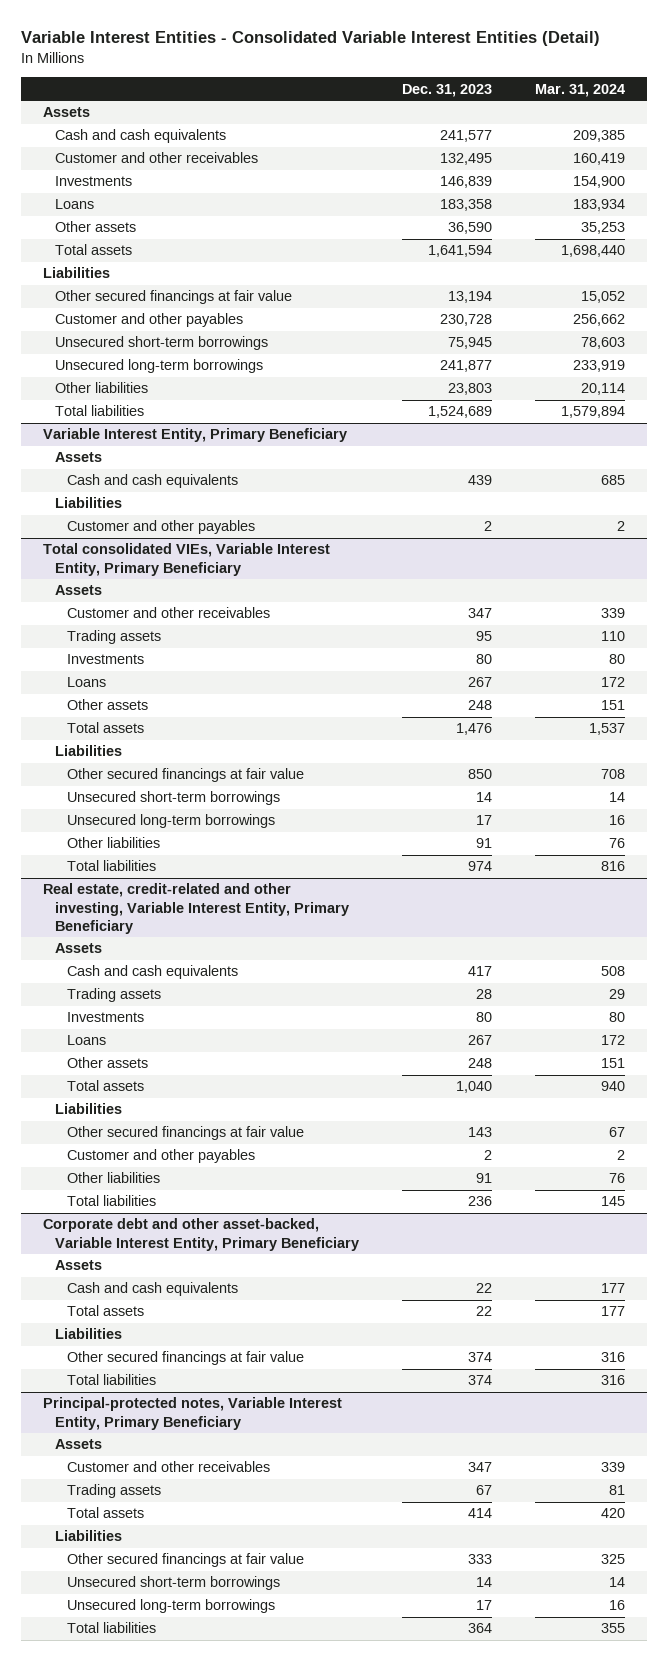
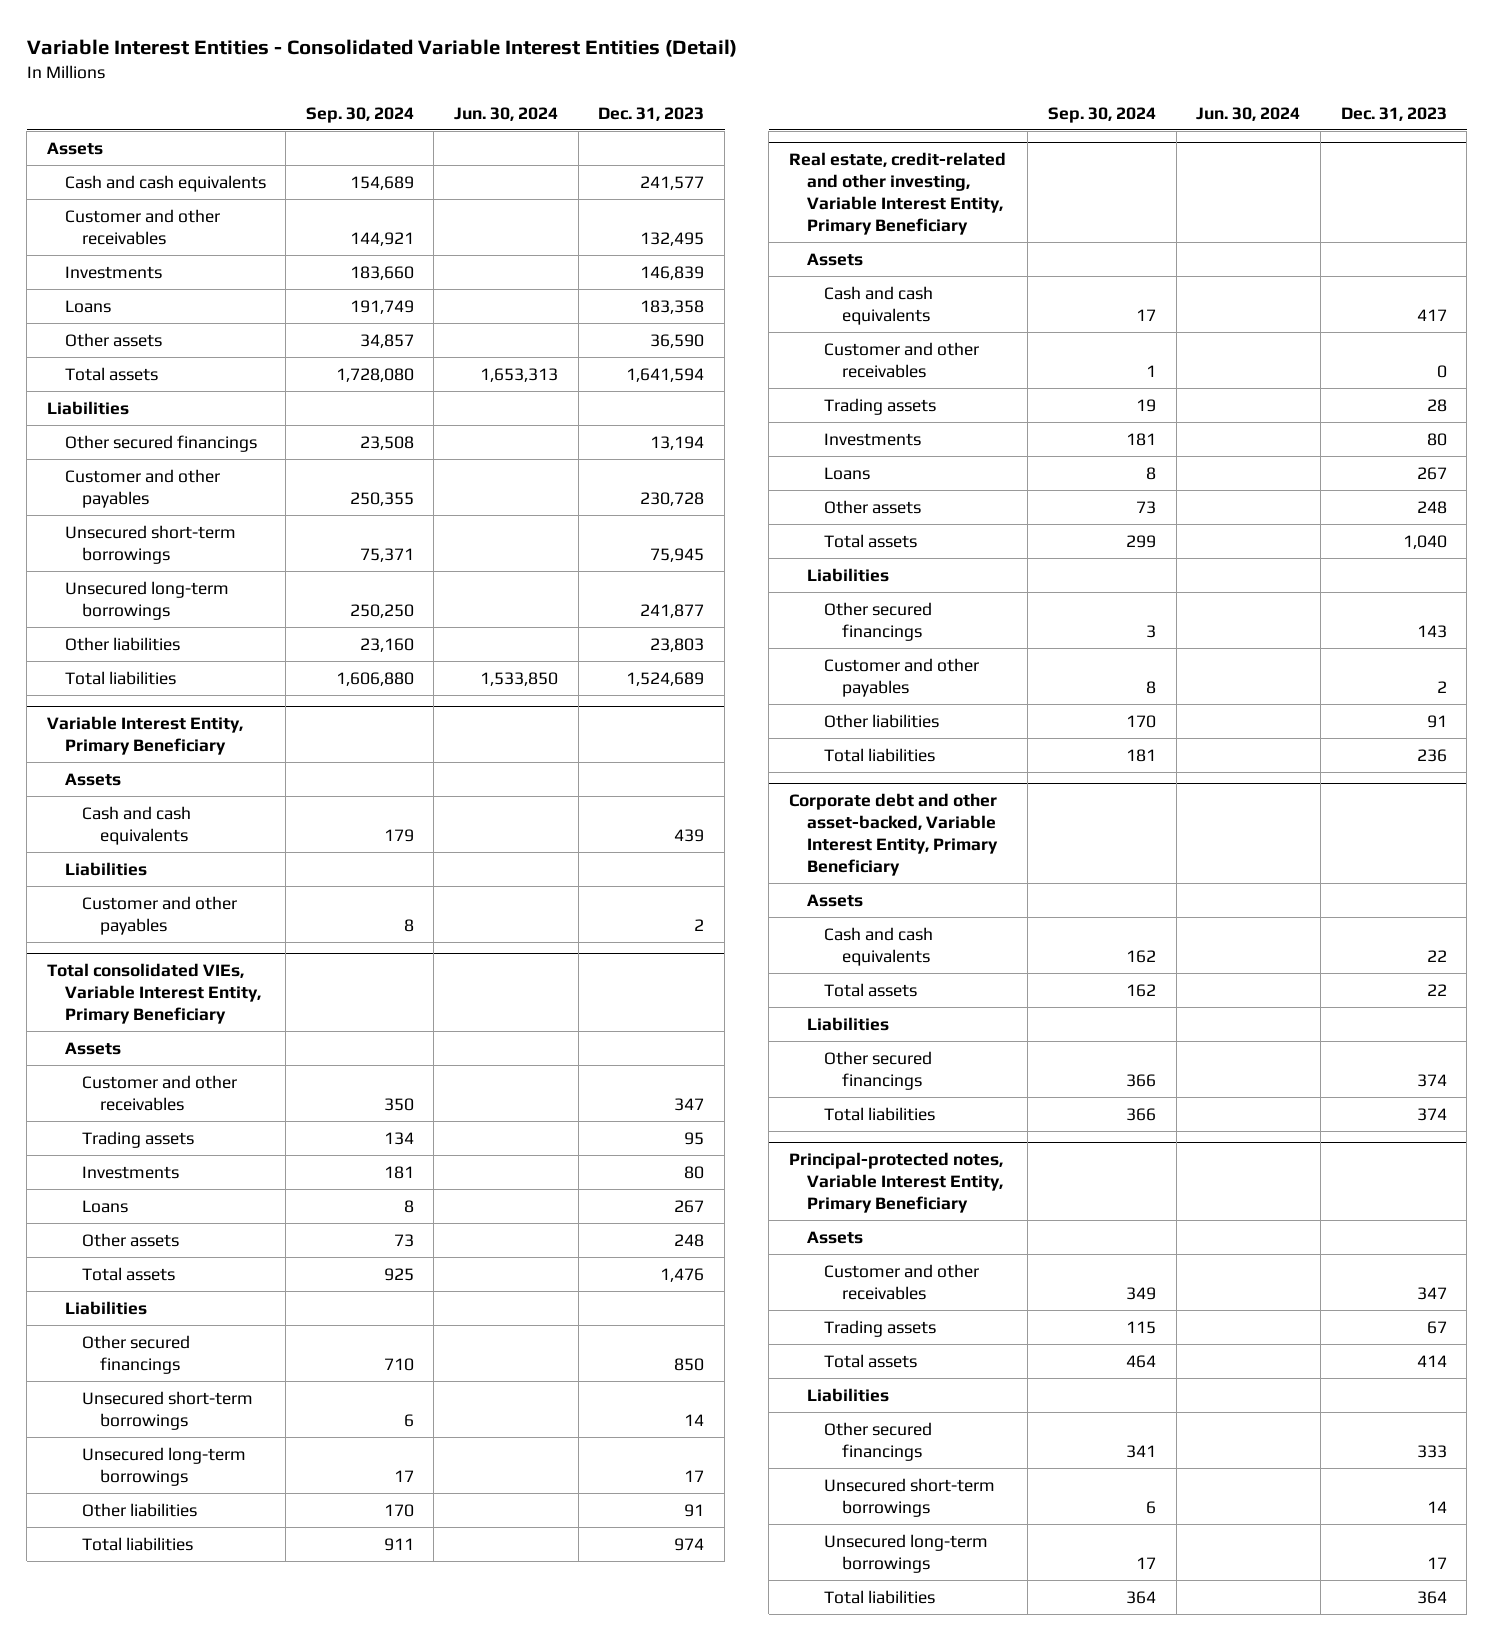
[534,83,625,97] Mar. 31, 2024 -> none
none -> [305,106,414,123] Sep. 30, 2024
none -> [454,106,559,121] Jun. 30, 2024
[54,290,292,305] Other secured financings at fair value -> [64,434,257,452] Other secured financings
[66,768,304,783] Other secured financings at fair value -> [82,1334,191,1374] Other secured financings
none -> [824,341,980,378] Customer and other receivables
[66,1126,304,1141] Other secured financings at fair value -> [824,601,933,641] Other secured financings
[66,1351,304,1366] Other secured financings at fair value -> [824,1050,933,1090] Other secured financings
[66,1553,304,1568] Other secured financings at fair value -> [824,1421,933,1461] Other secured financings

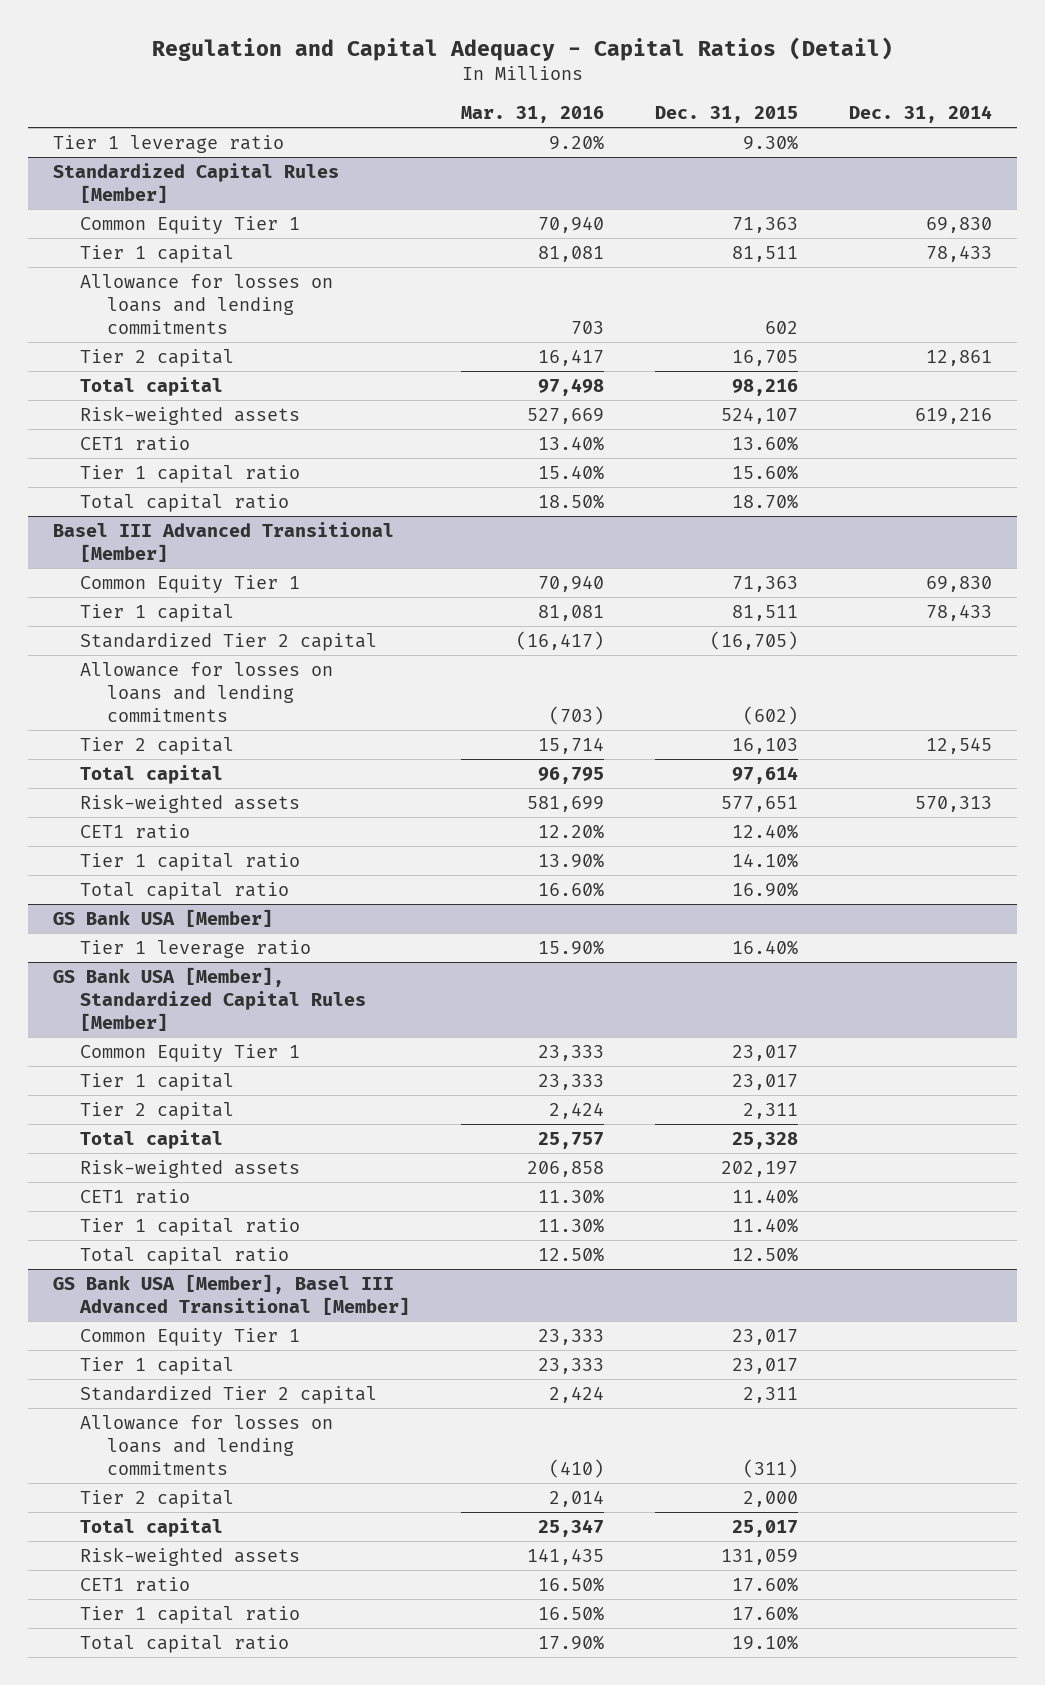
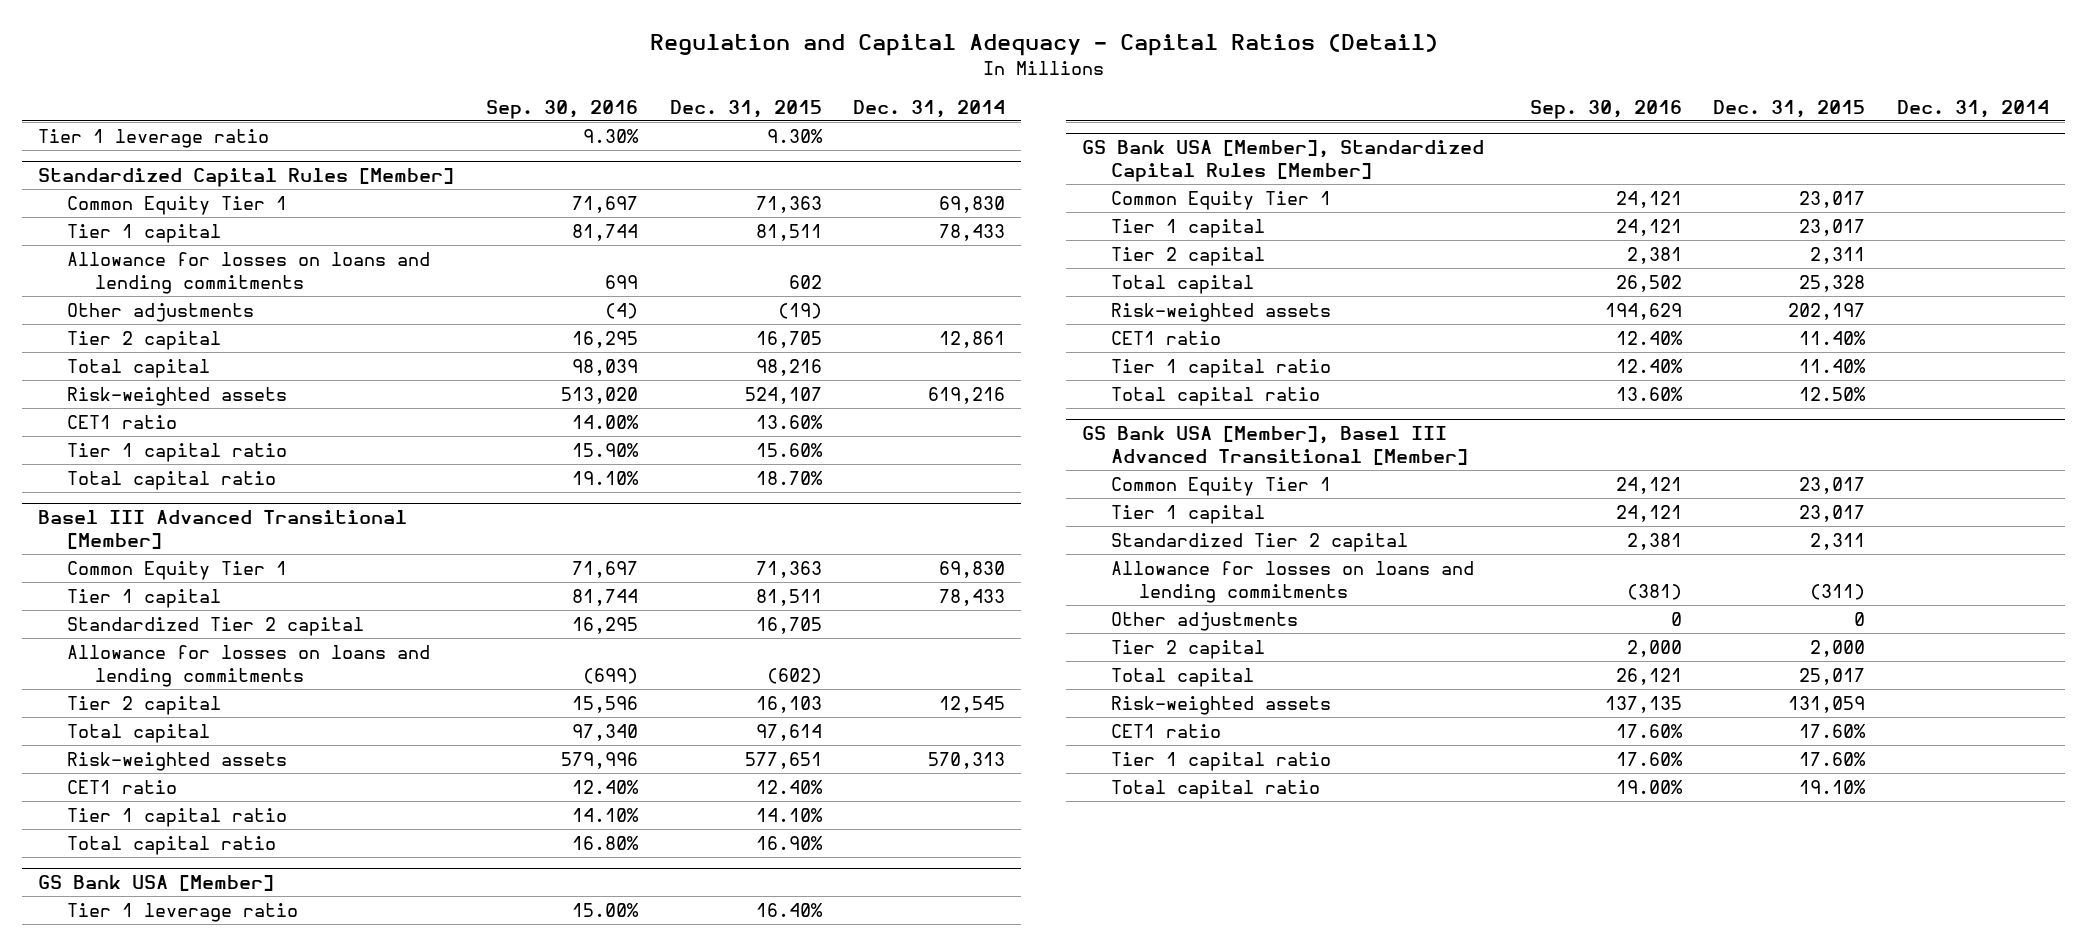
[460,106,604,124] Mar. 31, 2016 -> none
none -> [485,99,638,119] Sep. 30, 2016
none -> [66,302,254,322] Other adjustments
[709,630,798,650] (16,705) -> [755,616,822,634] 16,705
none -> [1110,611,1298,631] Other adjustments

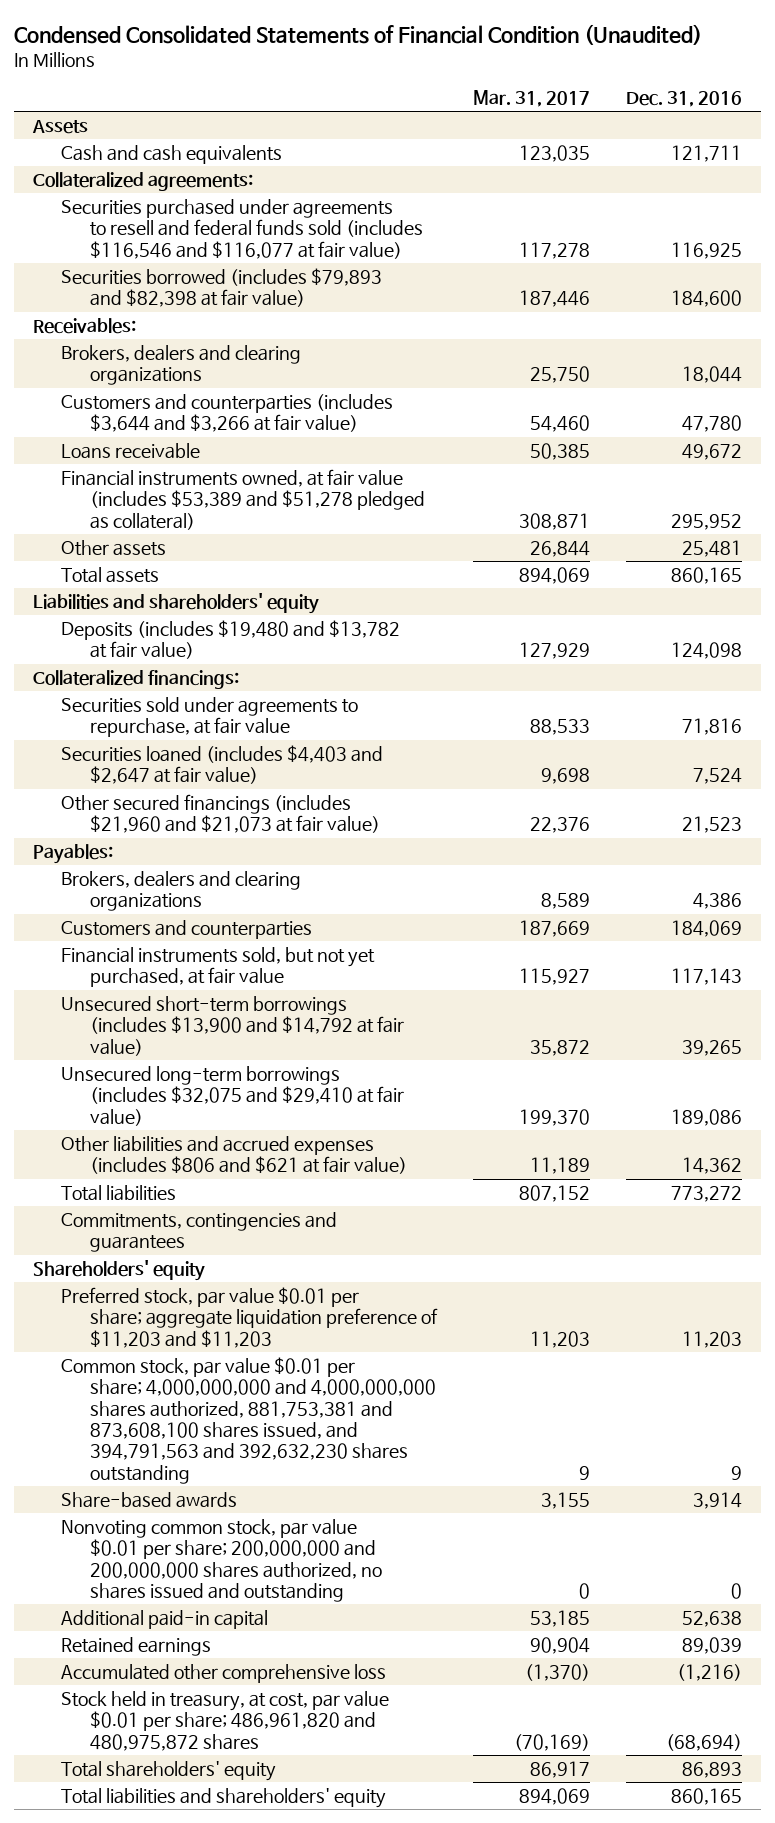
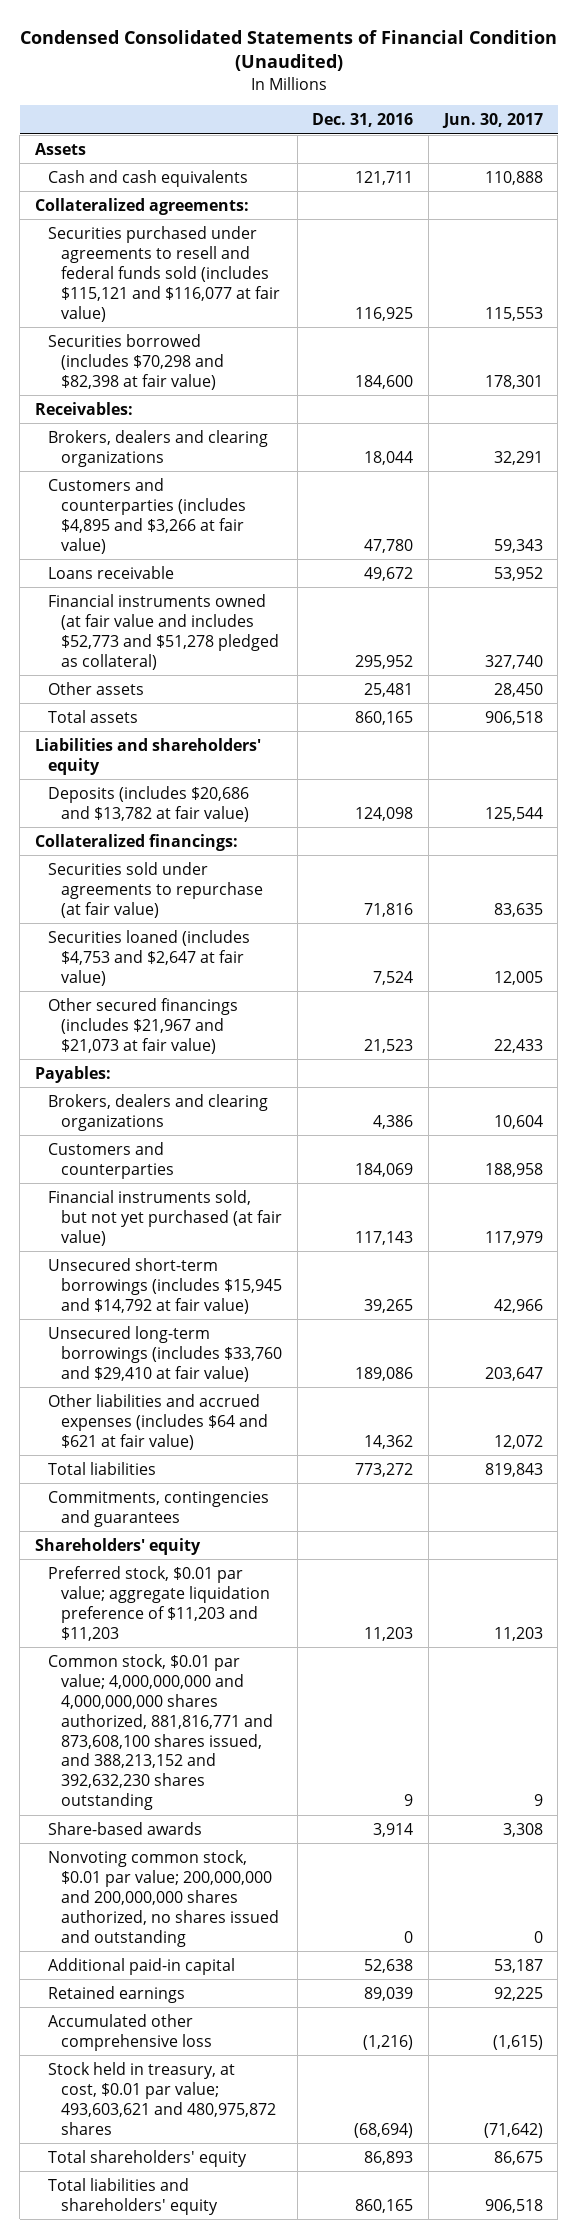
[472,90,590,108] Mar. 31, 2017 -> none
none -> [441,113,543,129] Jun. 30, 2017
[61,199,423,259] Securities purchased under agreements to resell and federal funds sold (includes $116,546 and $116,077 at fair value) -> [47,225,280,322] Securities purchased under agreements to resell and federal funds sold (includes $115,121 and $116,077 at fair value)
[61,268,383,308] Securities borrowed (includes $79,893 and $82,398 at fair value) -> [47,333,224,390] Securities borrowed (includes $70,298 and $82,398 at fair value)
[61,394,394,433] Customers and counterparties (includes $3,644 and $3,266 at fair value) -> [47,477,246,554] Customers and counterparties (includes $4,895 and $3,266 at fair value)
[61,469,425,530] Financial instruments owned, at fair value (includes $53,389 and $51,278 pledged as collateral) -> [47,593,279,670] Financial instruments owned (at fair value and includes $52,773 and $51,278 pledged as collateral)
[61,620,401,660] Deposits (includes $19,480 and $13,782 at fair value) -> [47,785,249,822] Deposits (includes $20,686 and $13,782 at fair value)
[61,697,359,738] Securities sold under agreements to repurchase, at fair value -> [47,861,263,918] Securities sold under agreements to repurchase (at fair value)
[61,745,384,785] Securities loaned (includes $4,403 and $2,647 at fair value) -> [47,929,250,986] Securities loaned (includes $4,753 and $2,647 at fair value)
[61,794,380,834] Other secured financings (includes $21,960 and $21,073 at fair value) -> [47,997,238,1054] Other secured financings (includes $21,967 and $21,073 at fair value)
[61,947,376,988] Financial instruments sold, but not yet purchased, at fair value -> [47,1189,282,1246] Financial instruments sold, but not yet purchased (at fair value)
[61,996,404,1056] Unsecured short-term borrowings (includes $13,900 and $14,792 at fair value) -> [47,1257,282,1314] Unsecured short-term borrowings (includes $15,945 and $14,792 at fair value)
[61,1066,404,1126] Unsecured long-term borrowings (includes $32,075 and $29,410 at fair value) -> [47,1325,282,1382] Unsecured long-term borrowings (includes $33,760 and $29,410 at fair value)
[61,1136,407,1175] Other liabilities and accrued expenses (includes $806 and $621 at fair value) -> [47,1393,268,1450] Other liabilities and accrued expenses (includes $64 and $621 at fair value)
[61,1287,438,1348] Preferred stock, par value $0.01 per share; aggregate liquidation preference of $11,203 and $11,203 -> [47,1565,270,1641] Preferred stock, $0.01 par value; aggregate liquidation preference of $11,203 and $11,203
[61,1357,436,1484] Common stock, par value $0.01 per share; 4,000,000,000 and 4,000,000,000 shares authorized, 881,753,381 and 873,608,100 shares issued, and 394,791,563 and 392,632,230 shares outstanding -> [47,1653,273,1811] Common stock, $0.01 par value; 4,000,000,000 and 4,000,000,000 shares authorized, 881,816,771 and 873,608,100 shares issued, and 388,213,152 and 392,632,230 shares outstanding
[61,1519,382,1603] Nonvoting common stock, par value $0.01 per share; 200,000,000 and 200,000,000 shares authorized, no shares issued and outstanding -> [47,1849,279,1947] Nonvoting common stock, $0.01 par value; 200,000,000 and 200,000,000 shares authorized, no shares issued and outstanding
[61,1691,390,1751] Stock held in treasury, at cost, par value $0.01 per share; 486,961,820 and 480,975,872 shares -> [47,2061,276,2135] Stock held in treasury, at cost, $0.01 par value; 493,603,621 and 480,975,872 shares

